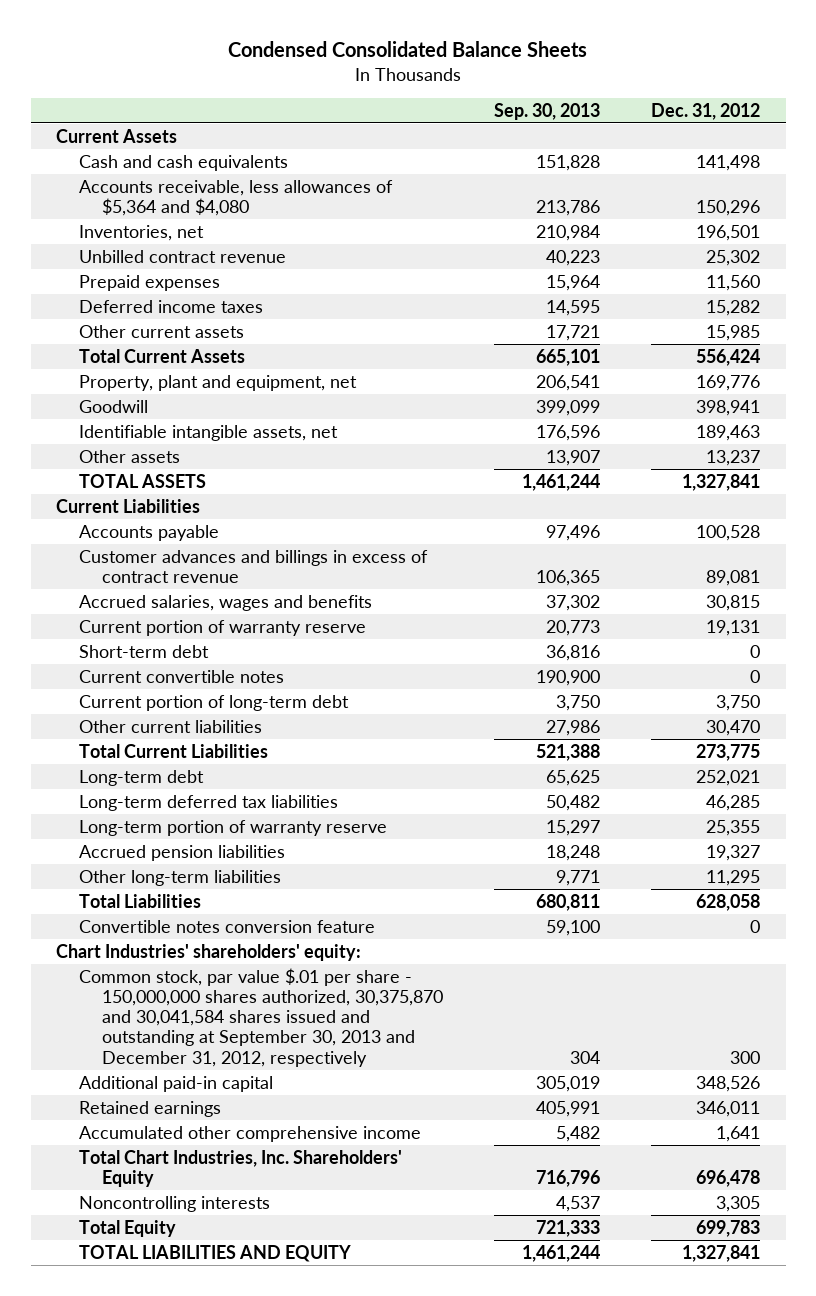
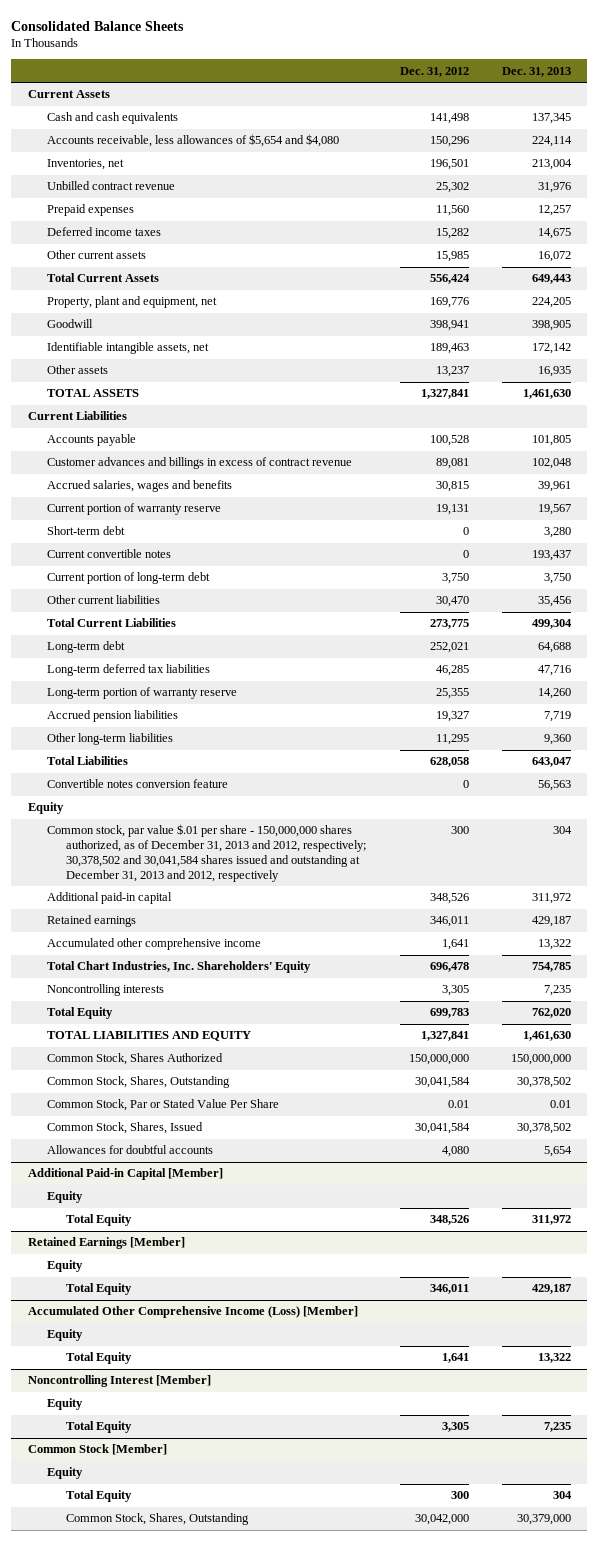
[228,41,588,58] Condensed Consolidated Balance Sheets -> [11,20,185,31] Consolidated Balance Sheets
[493,102,600,120] Sep. 30, 2013 -> none
none -> [501,66,571,77] Dec. 31, 2013
[78,179,393,216] Accounts receivable, less allowances of $5,364 and $4,080 -> [47,134,340,148] Accounts receivable, less allowances of $5,654 and $4,080
[56,943,362,961] Chart Industries' shareholders' equity: -> none
none -> [28,802,65,815] Equity
[78,967,443,1067] Common stock, par value $.01 per share - 150,000,000 shares authorized, 30,375,870 and 30,041,584 shares issued and outstanding at September 30, 2013 and December 31, 2012, respectively -> [47,824,367,882] Common stock, par value $.01 per share - 150,000,000 shares authorized, as of December 31, 2013 and 2012, respectively; 30,378,502 and 30,041,584 shares issued and outstanding at December 31, 2013 and 2012, respectively
none -> [47,1053,224,1066] Common Stock, Shares Authorized
none -> [47,1076,231,1089] Common Stock, Shares, Outstanding
none -> [47,1099,280,1112] Common Stock, Par or Stated Value Per Share
none -> [47,1122,204,1135] Common Stock, Shares, Issued
none -> [47,1145,214,1155] Allowances for doubtful accounts
none -> [28,1168,224,1181] Additional Paid-in Capital [Member]
none -> [47,1191,84,1204] Equity
none -> [66,1214,133,1227] Total Equity
none -> [28,1237,186,1250] Retained Earnings [Member]
none -> [47,1260,84,1273] Equity
none -> [66,1283,133,1296] Total Equity
none -> [28,1306,359,1319] Accumulated Other Comprehensive Income (Loss) [Member]
none -> [47,1329,84,1342] Equity
none -> [66,1352,133,1365] Total Equity
none -> [28,1375,212,1388] Noncontrolling Interest [Member]
none -> [47,1398,84,1411] Equity
none -> [66,1421,133,1434] Total Equity
none -> [28,1444,168,1456] Common Stock [Member]
none -> [47,1467,84,1480] Equity
none -> [66,1490,133,1503] Total Equity
none -> [66,1513,250,1526] Common Stock, Shares, Outstanding

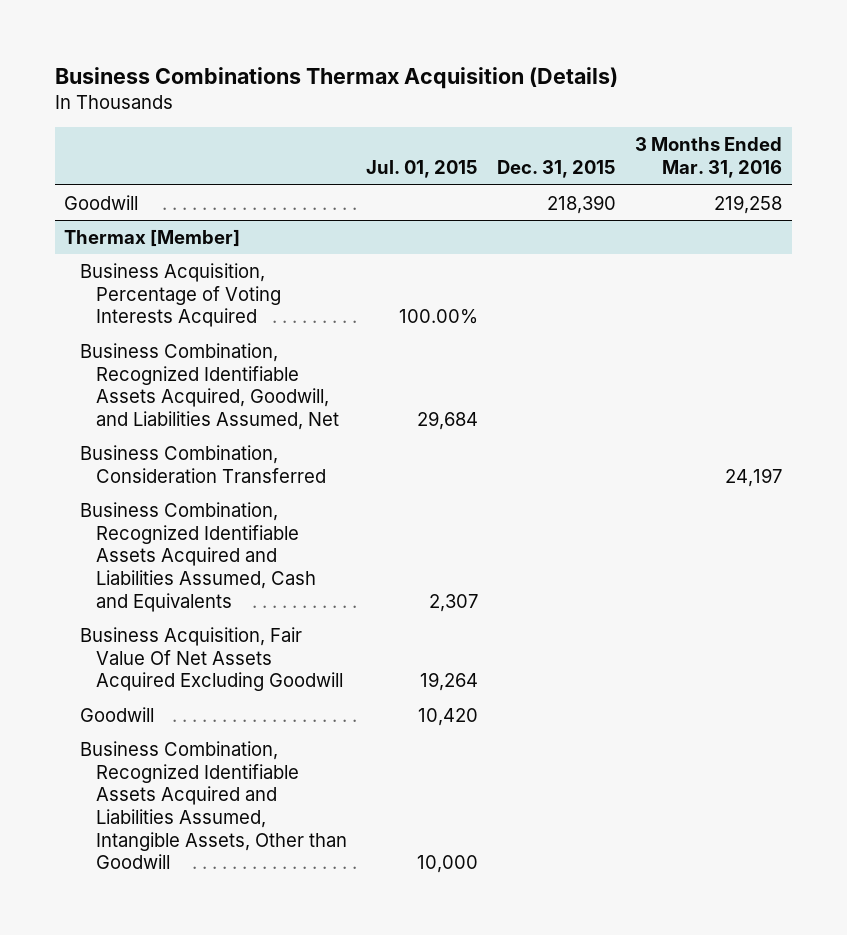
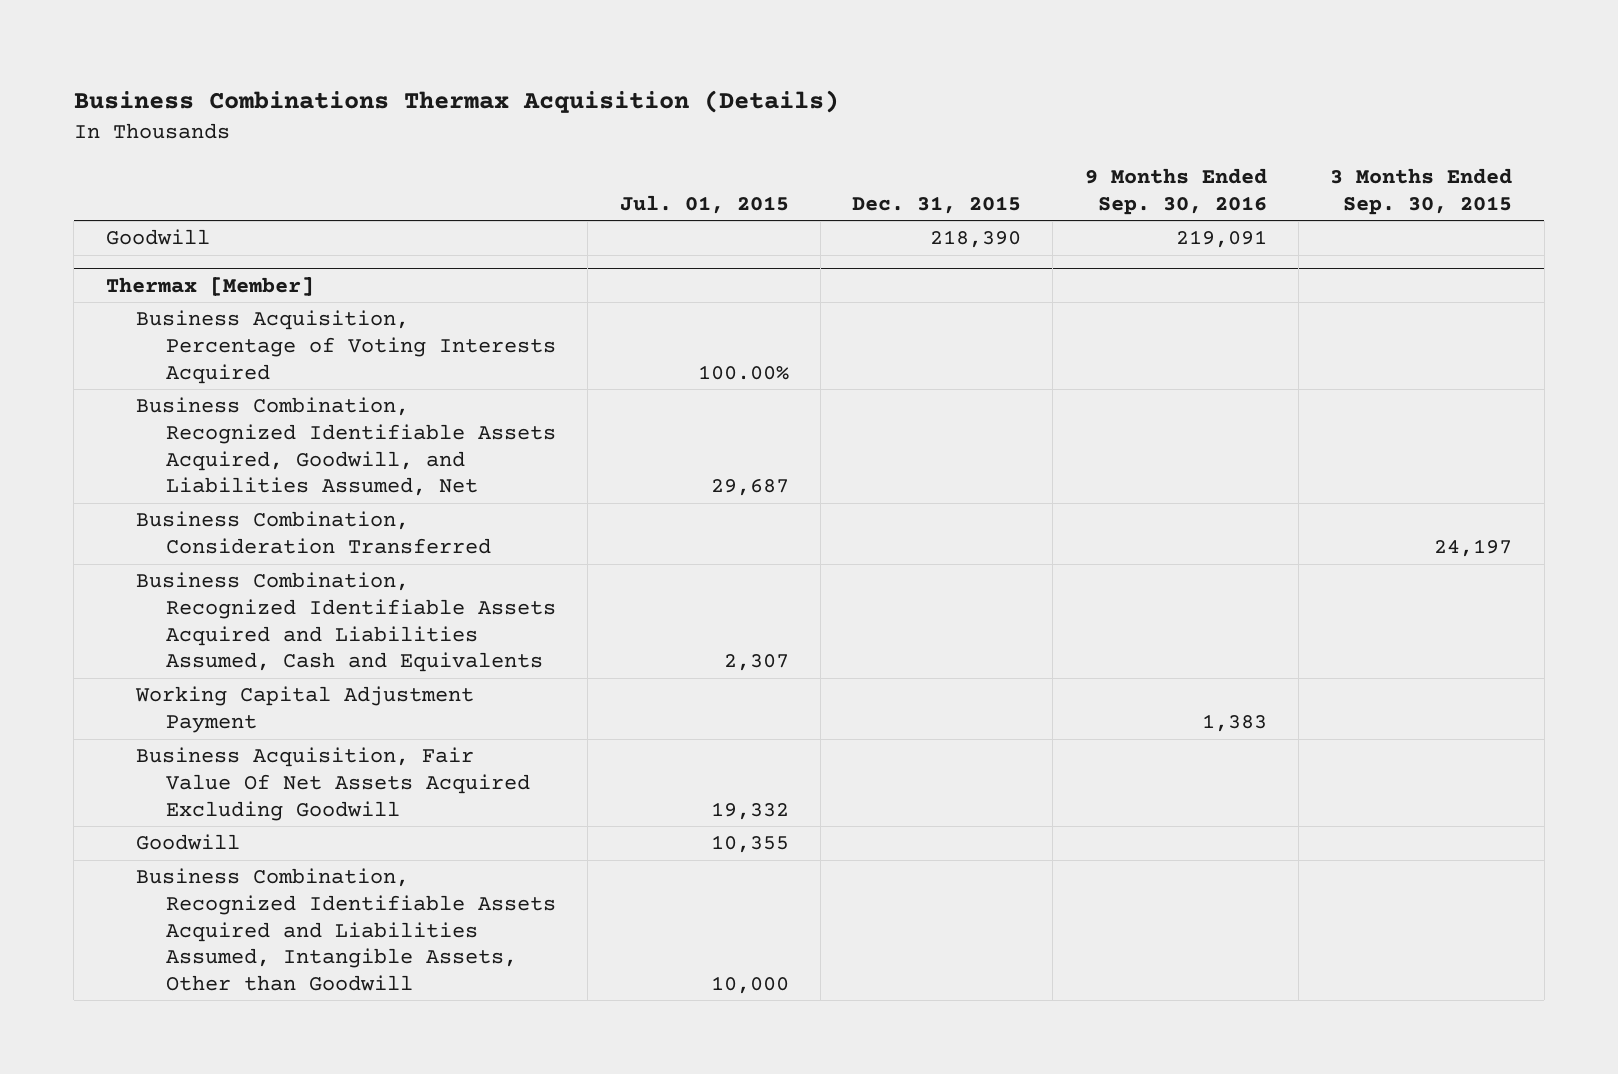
[635,137,783,179] 3 Months Ended Mar. 31, 2016 -> none
none -> [1084,167,1267,215] 9 Months Ended Sep. 30, 2016
none -> [1330,167,1513,215] 3 Months Ended Sep. 30, 2015
[417,411,479,431] 29,684 -> [710,479,789,497] 29,687
none -> [134,686,474,733] Working Capital Adjustment Payment
[420,672,479,692] 19,264 -> [710,801,789,820] 19,332
[418,708,479,727] 10,420 -> [710,835,789,854] 10,355

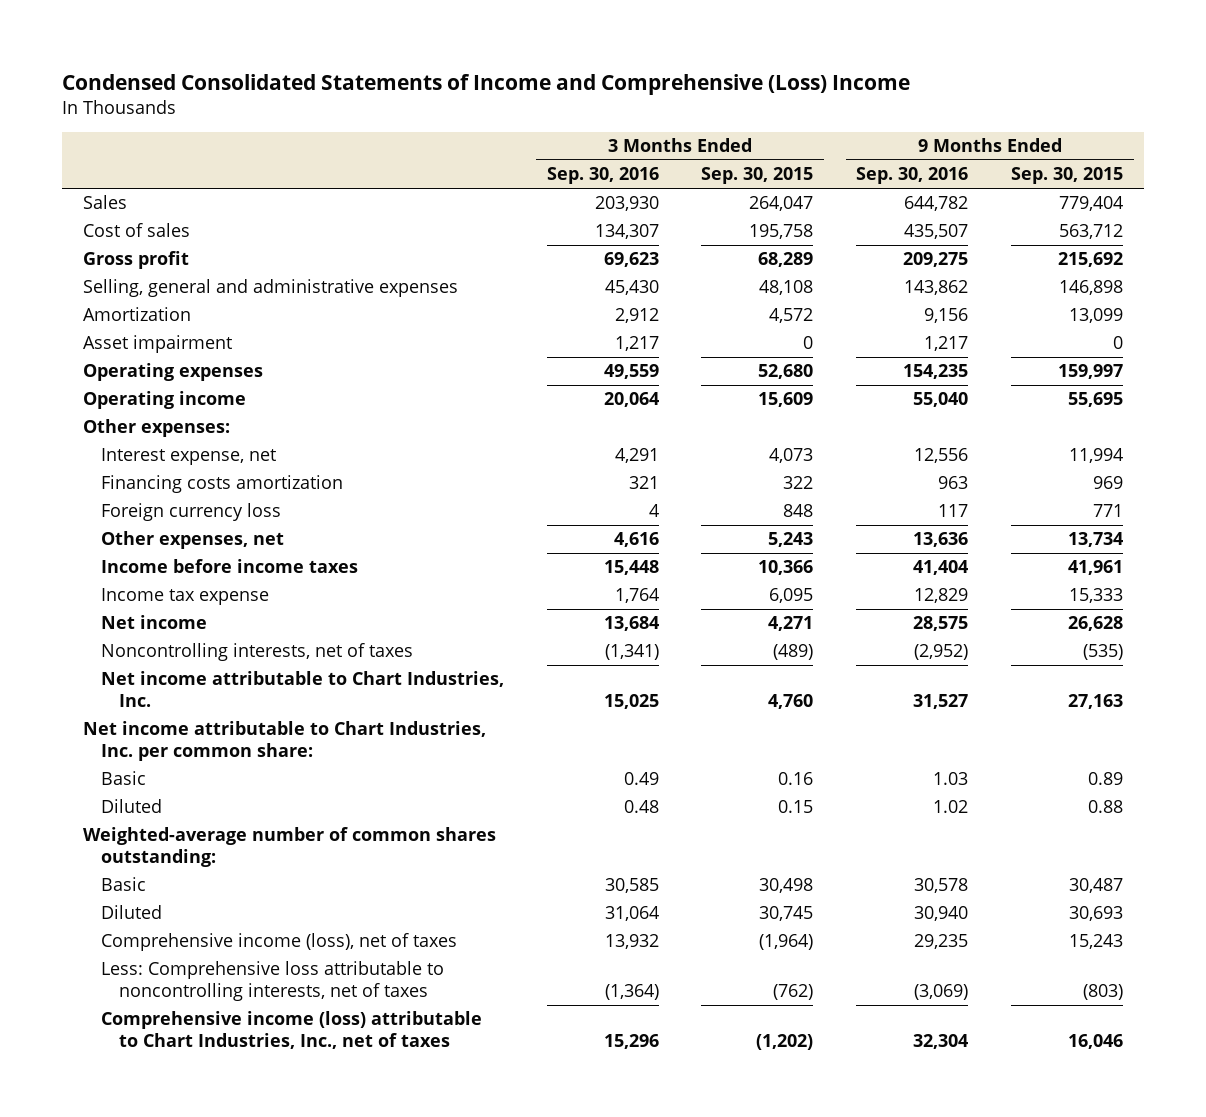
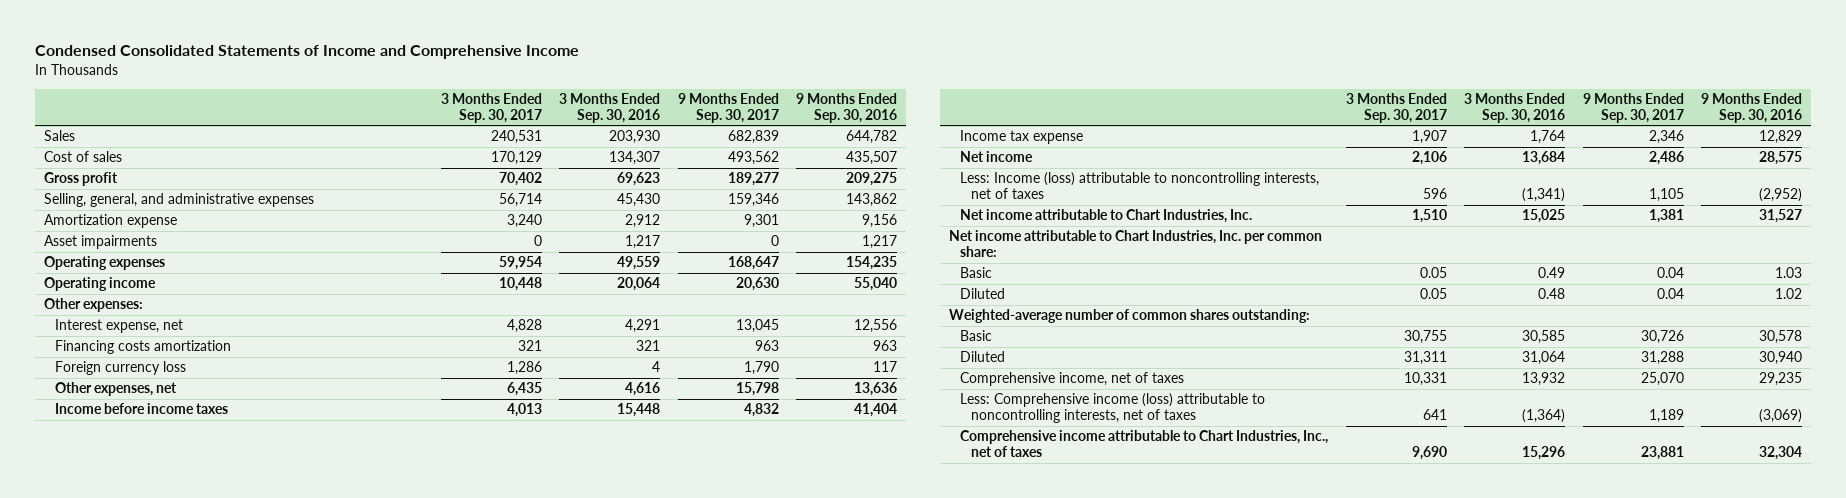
[61,73,910,95] Condensed Consolidated Statements of Income and Comprehensive (Loss) Income -> [35,45,580,60] Condensed Consolidated Statements of Income and Comprehensive Income
[701,167,814,185] Sep. 30, 2015 -> none
[1010,167,1123,185] Sep. 30, 2015 -> none
none -> [440,92,542,123] 3 Months Ended Sep. 30, 2017
none -> [677,92,779,123] 9 Months Ended Sep. 30, 2017
[83,279,459,298] Selling, general and administrative expenses -> [43,193,314,208] Selling, general, and administrative expenses
[83,307,192,322] Amortization -> [43,214,177,229] Amortization expense
[83,335,233,354] Asset impairment -> [43,235,157,250] Asset impairments
[100,643,413,662] Noncontrolling interests, net of taxes -> [960,172,1320,200] Less: Income (loss) attributable to noncontrolling interests, net of taxes
[100,933,457,952] Comprehensive income (loss), net of taxes -> [960,372,1185,387] Comprehensive income, net of taxes
[100,961,444,1002] Less: Comprehensive loss attributable to noncontrolling interests, net of taxes -> [960,393,1266,424] Less: Comprehensive income (loss) attributable to noncontrolling interests, net of taxes
[100,1011,482,1050] Comprehensive income (loss) attributable to Chart Industries, Inc., net of taxes -> [960,430,1329,458] Comprehensive income attributable to Chart Industries, Inc., net of taxes

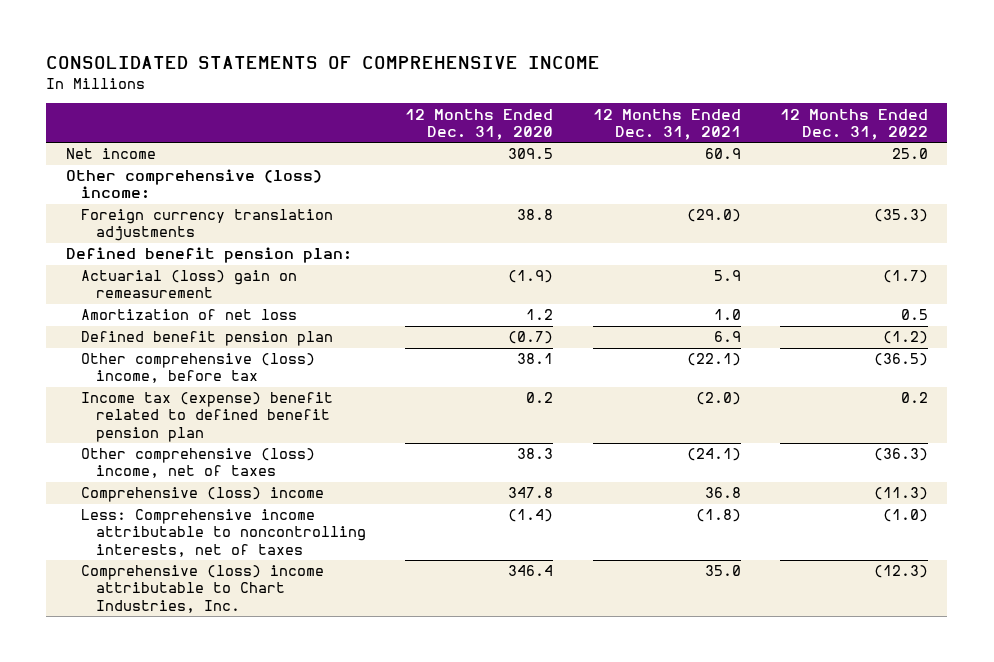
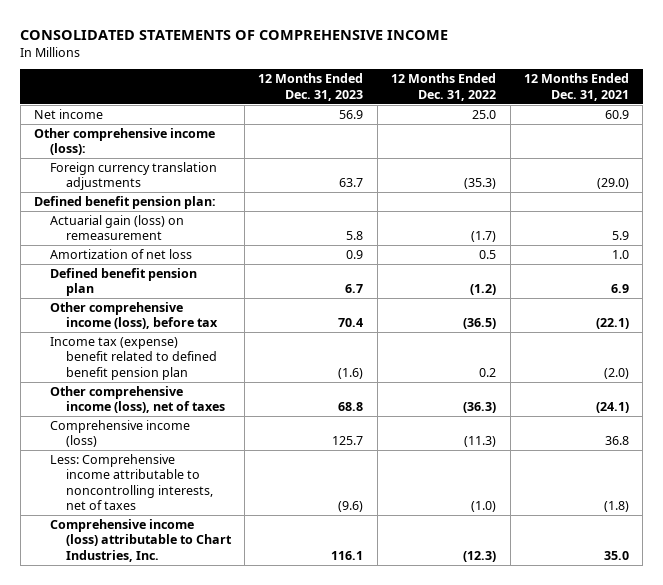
[405,108,554,140] 12 Months Ended Dec. 31, 2020 -> none
none -> [258,73,364,101] 12 Months Ended Dec. 31, 2023
[65,169,322,200] Other comprehensive (loss) income: -> [34,128,216,156] Other comprehensive income (loss):
[81,270,298,299] Actuarial (loss) gain on remeasurement -> [49,215,184,241] Actuarial gain (loss) on remeasurement
[81,353,316,384] Other comprehensive (loss) income, before tax -> [49,302,218,330] Other comprehensive income (loss), before tax
[81,448,316,479] Other comprehensive (loss) income, net of taxes -> [49,386,225,414] Other comprehensive income (loss), net of taxes
[81,487,325,503] Comprehensive (loss) income -> [49,420,190,448] Comprehensive income (loss)
[81,565,325,613] Comprehensive (loss) income attributable to Chart Industries, Inc. -> [49,519,232,562] Comprehensive income (loss) attributable to Chart Industries, Inc.

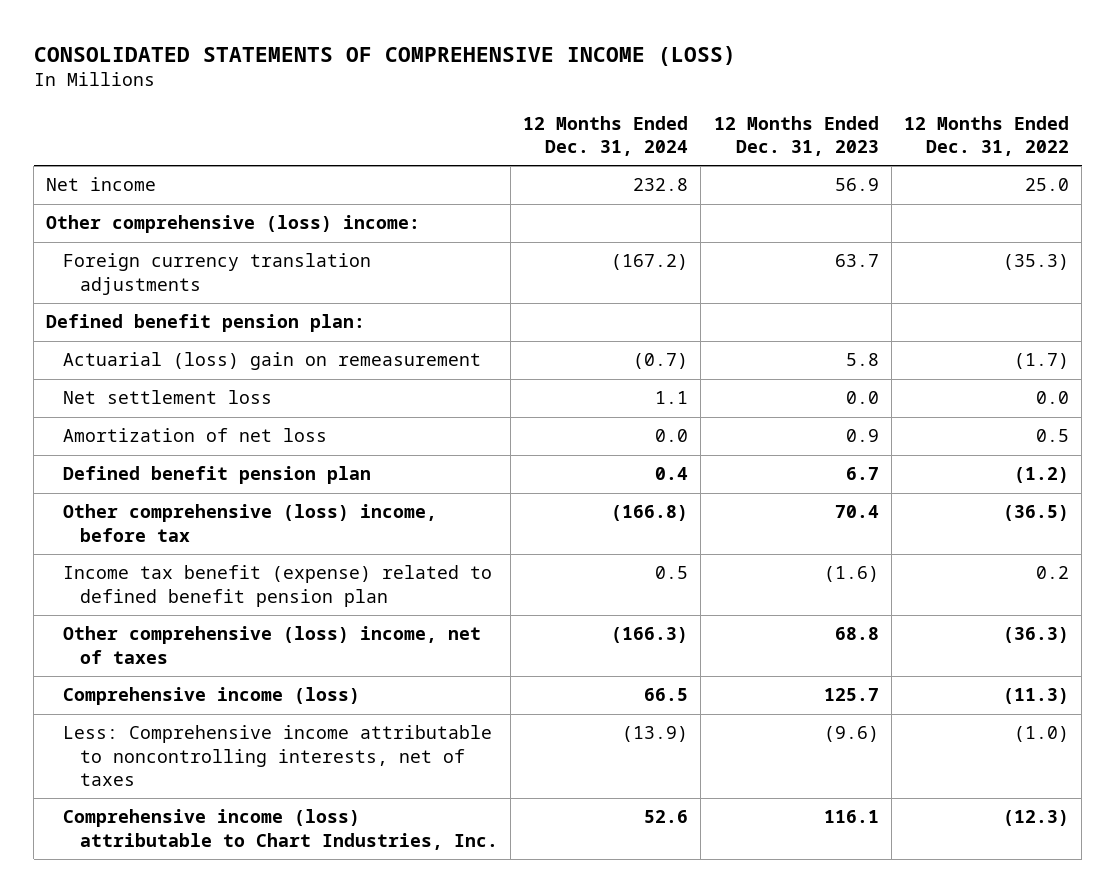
[20,29,449,40] CONSOLIDATED STATEMENTS OF COMPREHENSIVE INCOME -> [33,45,736,66] CONSOLIDATED STATEMENTS OF COMPREHENSIVE INCOME (LOSS)
[524,73,630,101] 12 Months Ended Dec. 31, 2021 -> none
none -> [523,115,689,156] 12 Months Ended Dec. 31, 2024
[34,128,216,156] Other comprehensive income (loss): -> [46,215,421,234] Other comprehensive (loss) income:
[49,215,184,241] Actuarial gain (loss) on remeasurement -> [63,352,482,371] Actuarial (loss) gain on remeasurement
none -> [63,390,273,405] Net settlement loss
[49,302,218,330] Other comprehensive income (loss), before tax -> [63,504,438,542] Other comprehensive (loss) income, before tax
[49,337,217,380] Income tax (expense) benefit related to defined benefit pension plan -> [63,565,493,607] Income tax benefit (expense) related to defined benefit pension plan
[49,386,225,414] Other comprehensive income (loss), net of taxes -> [63,626,482,664] Other comprehensive (loss) income, net of taxes

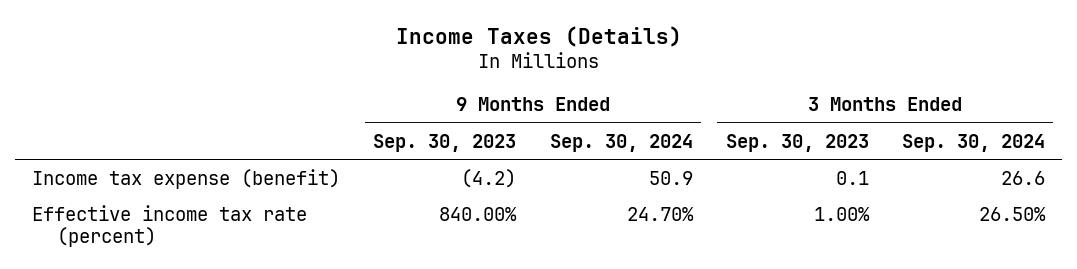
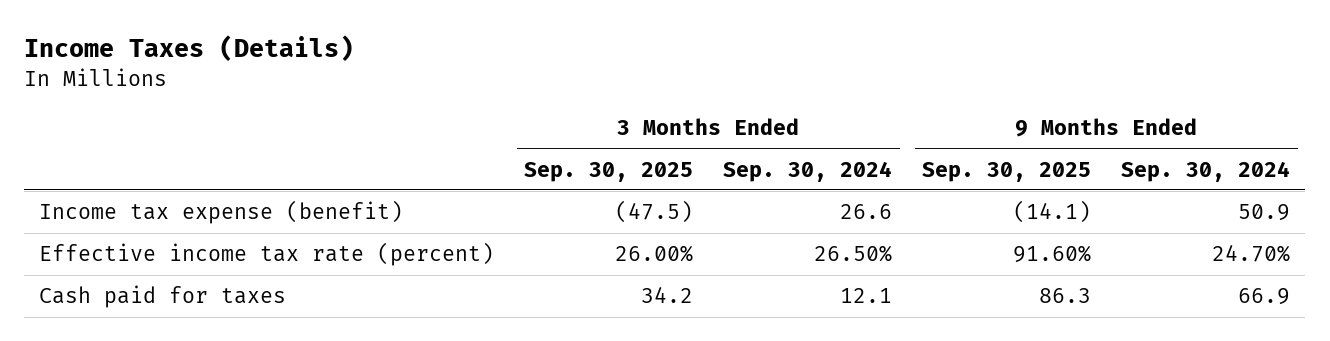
[373,133,517,152] Sep. 30, 2023 -> none
[725,133,869,152] Sep. 30, 2023 -> none
none -> [524,161,694,182] Sep. 30, 2025
none -> [922,161,1092,182] Sep. 30, 2025
none -> [39,285,287,309] Cash paid for taxes

